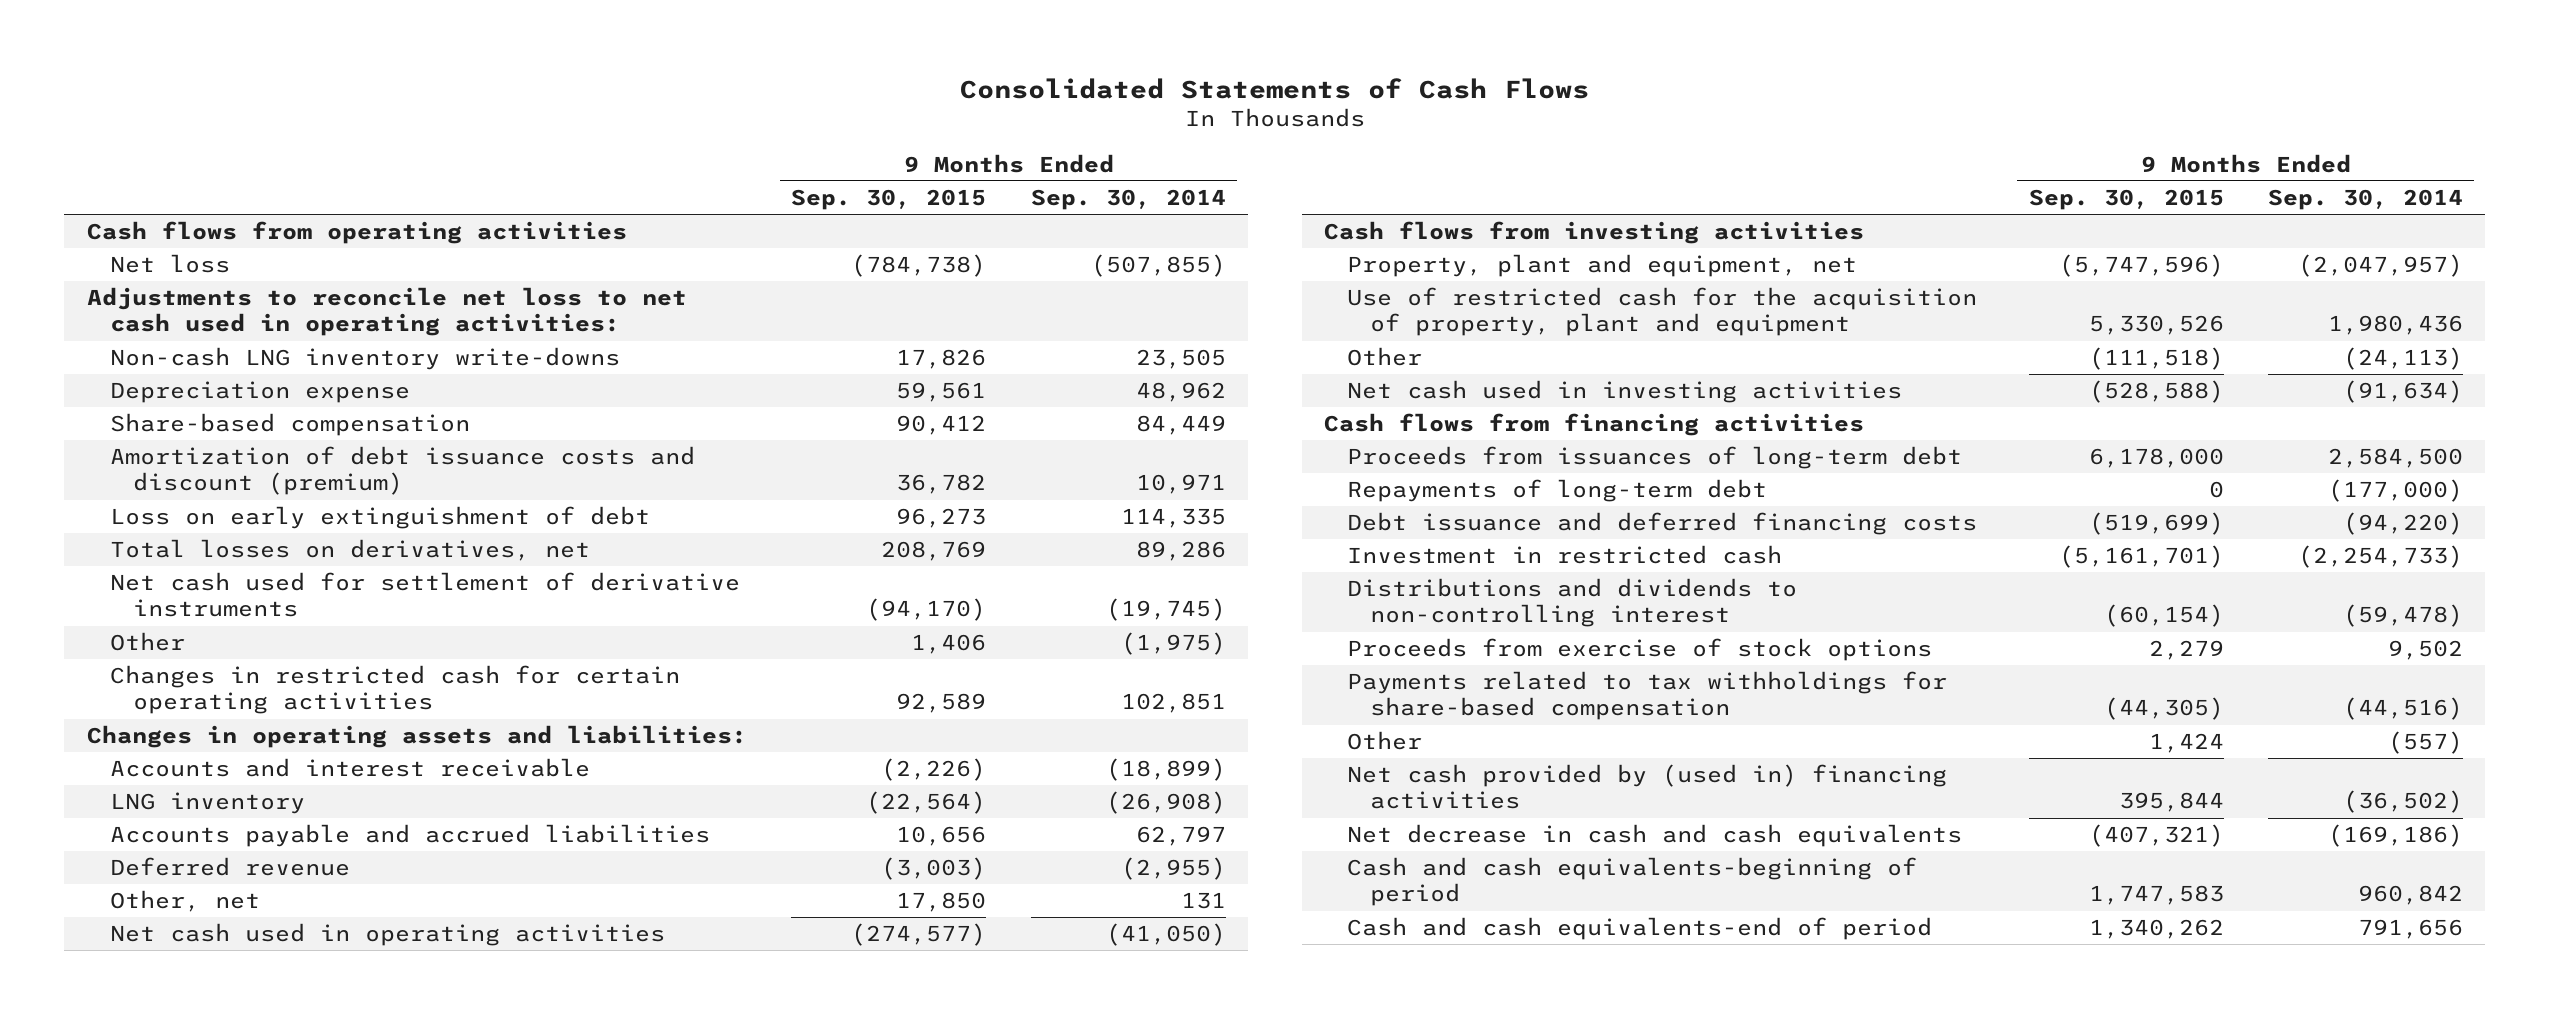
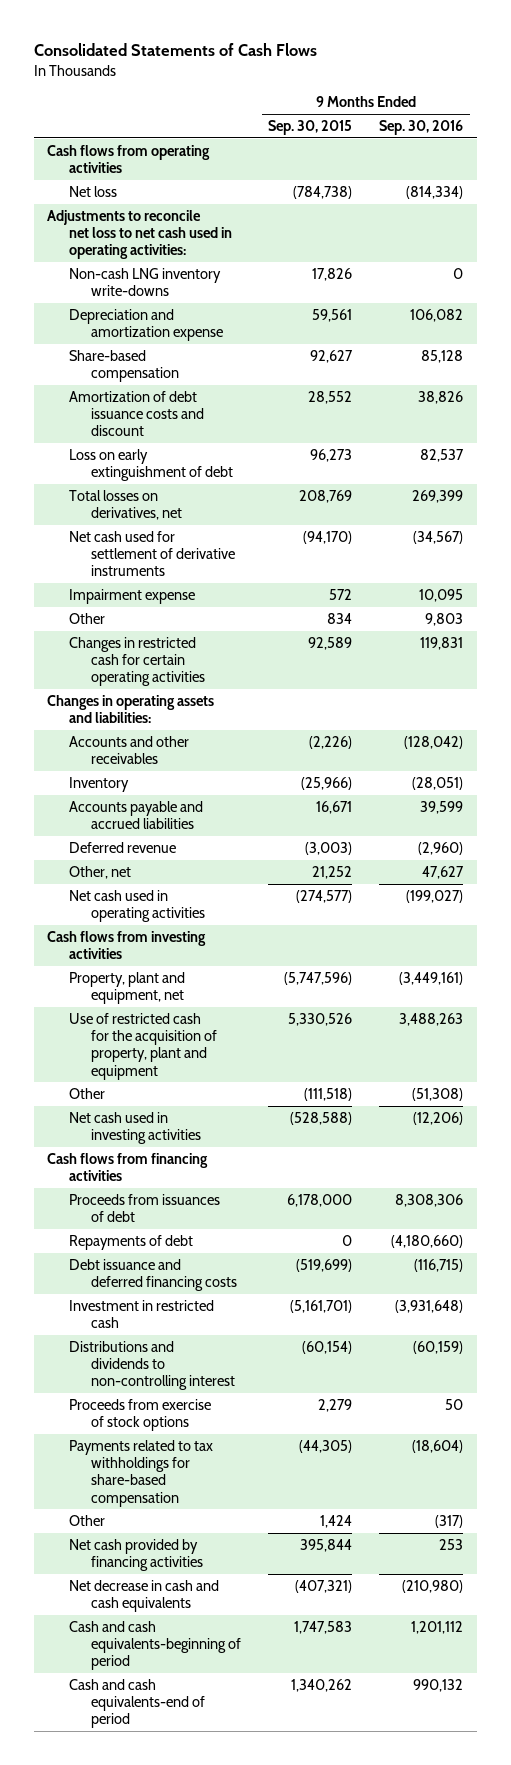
[1031,188,1227,210] Sep. 30, 2014 -> none
none -> [379,119,464,135] Sep. 30, 2016
[109,381,410,404] Depreciation expense -> [69,308,224,342] Depreciation and amortization expense
[896,415,987,436] 90,412 -> [310,349,354,363] 92,627
[109,446,695,496] Amortization of debt issuance costs and discount (premium) -> [69,390,205,437] Amortization of debt issuance costs and discount
[896,474,987,495] 36,782 -> [308,390,353,404] 28,552
none -> [69,588,196,604] Impairment expense
[911,634,987,655] 1,406 -> [327,612,353,624] 834
[109,758,590,778] Accounts and interest receivable -> [69,735,190,765] Accounts and other receivables
[109,792,305,815] LNG inventory -> [69,776,130,792] Inventory
[866,791,987,815] (22,564) -> [301,776,353,790] (25,966)
[896,826,987,847] 10,656 -> [316,800,353,814] 16,671
[896,892,987,913] 17,850 -> [312,865,353,879] 21,252
[1346,446,1962,470] Proceeds from issuances of long-term debt -> [69,1193,221,1223] Proceeds from issuances of debt
[1346,479,1767,503] Repayments of long-term debt -> [69,1234,194,1250] Repayments of debt
[1346,764,1947,810] Net cash provided by (used in) financing activities -> [69,1538,204,1572] Net cash provided by financing activities

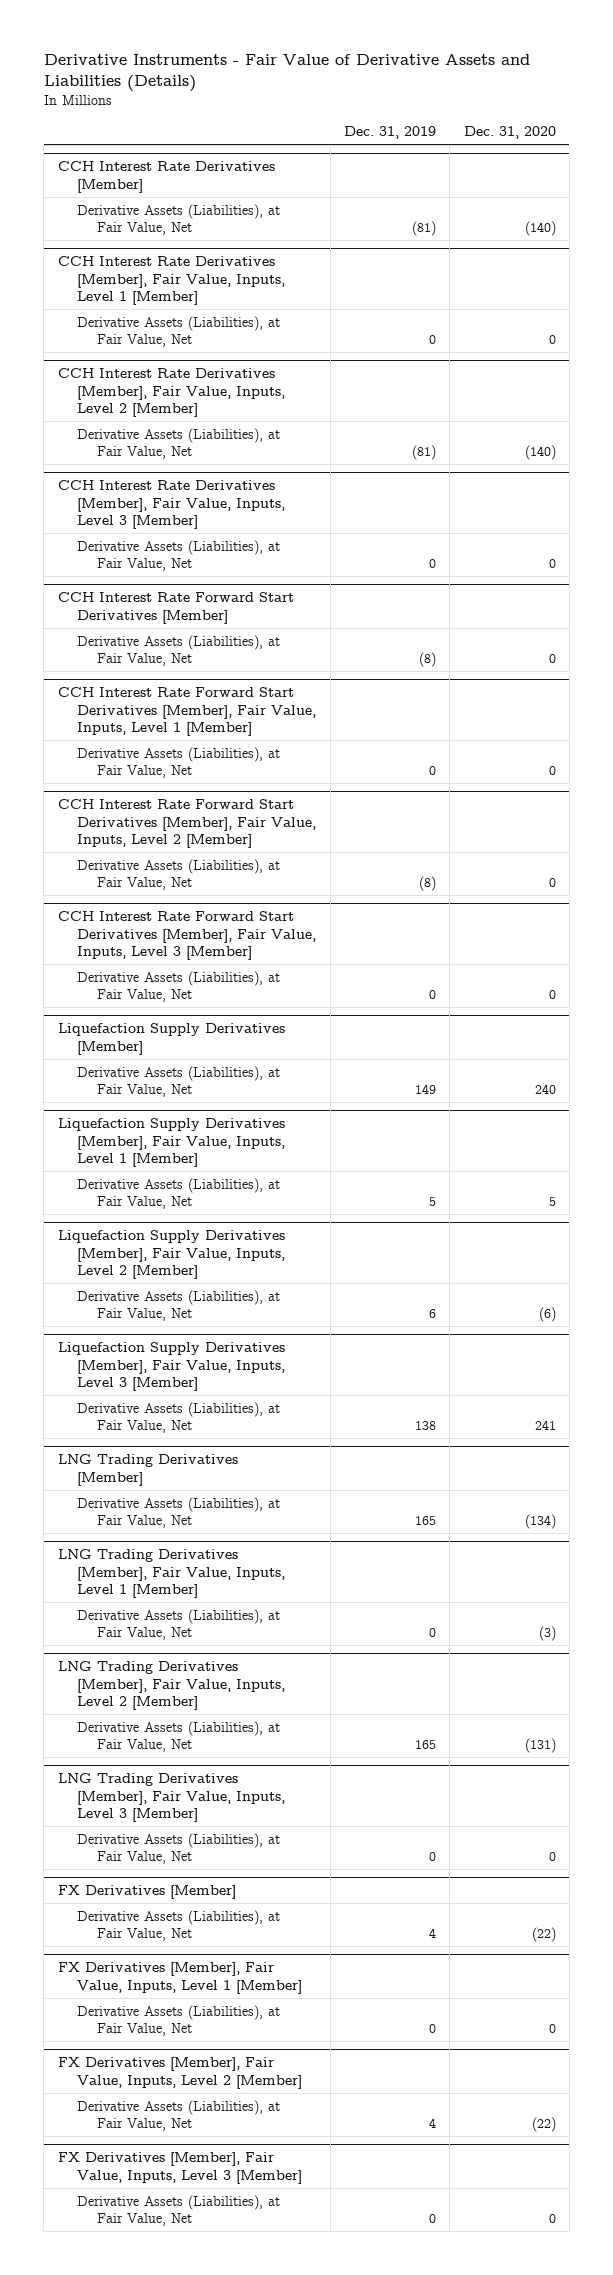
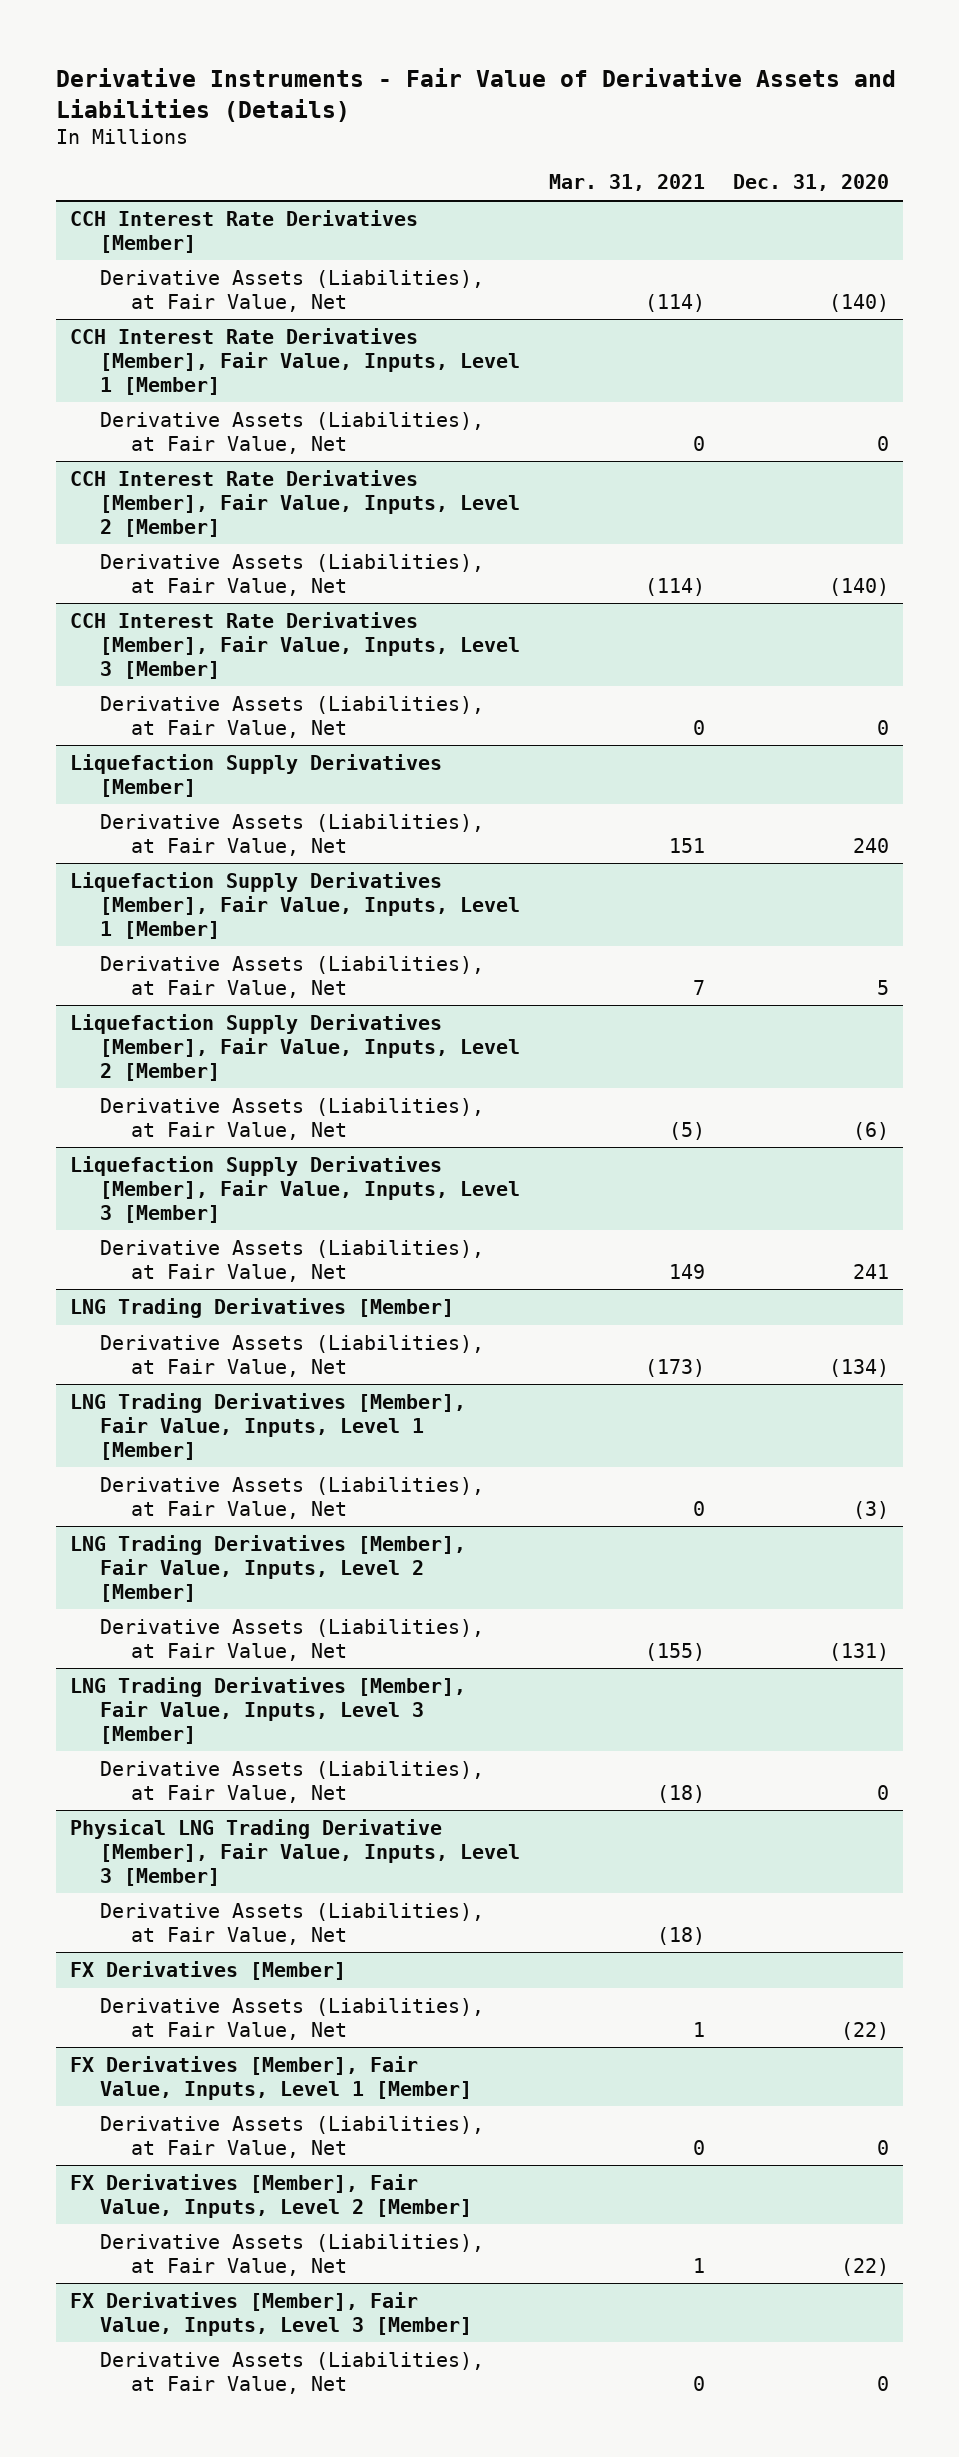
[343,125,436,139] Dec. 31, 2019 -> none
none -> [548,174,705,192] Mar. 31, 2021
[57,592,294,624] CCH Interest Rate Forward Start Derivatives [Member] -> none
[77,634,281,667] Derivative Assets (Liabilities), at Fair Value, Net -> none
[57,687,317,737] CCH Interest Rate Forward Start Derivatives [Member], Fair Value, Inputs, Level 1 [Member] -> none
[77,746,281,779] Derivative Assets (Liabilities), at Fair Value, Net -> none
[57,799,317,849] CCH Interest Rate Forward Start Derivatives [Member], Fair Value, Inputs, Level 2 [Member] -> none
[77,858,281,891] Derivative Assets (Liabilities), at Fair Value, Net -> none
[57,911,317,961] CCH Interest Rate Forward Start Derivatives [Member], Fair Value, Inputs, Level 3 [Member] -> none
[77,970,281,1003] Derivative Assets (Liabilities), at Fair Value, Net -> none
none -> [69,1819,521,1886] Physical LNG Trading Derivative [Member], Fair Value, Inputs, Level 3 [Member]
none -> [100,1903,485,1945] Derivative Assets (Liabilities), at Fair Value, Net

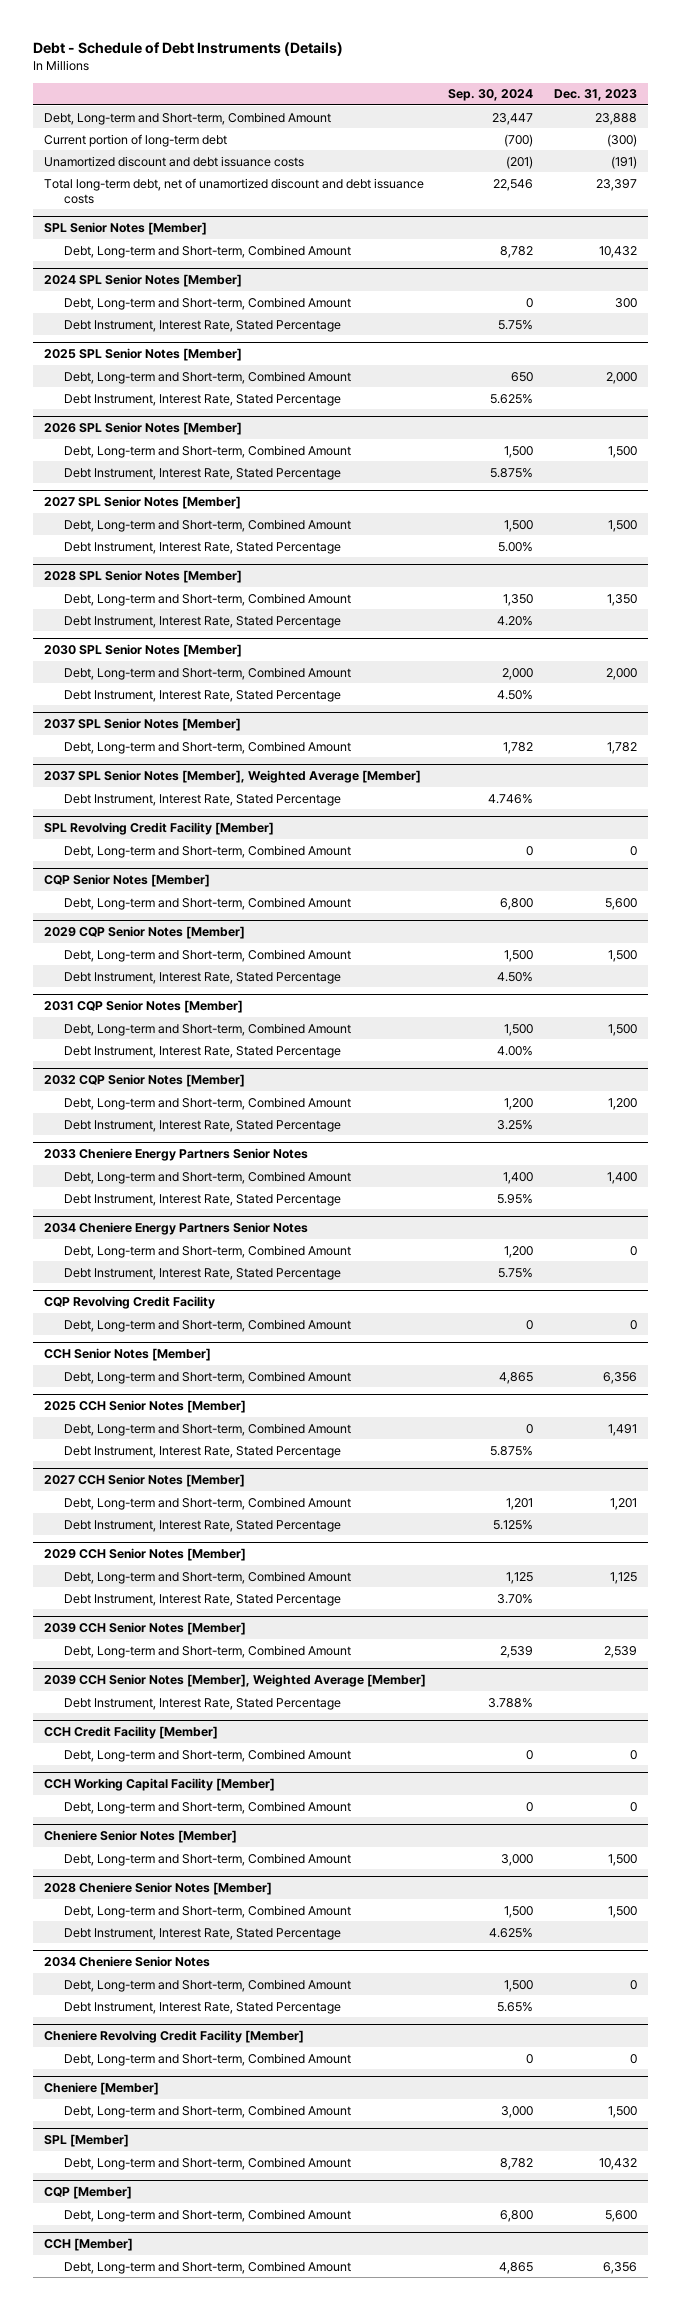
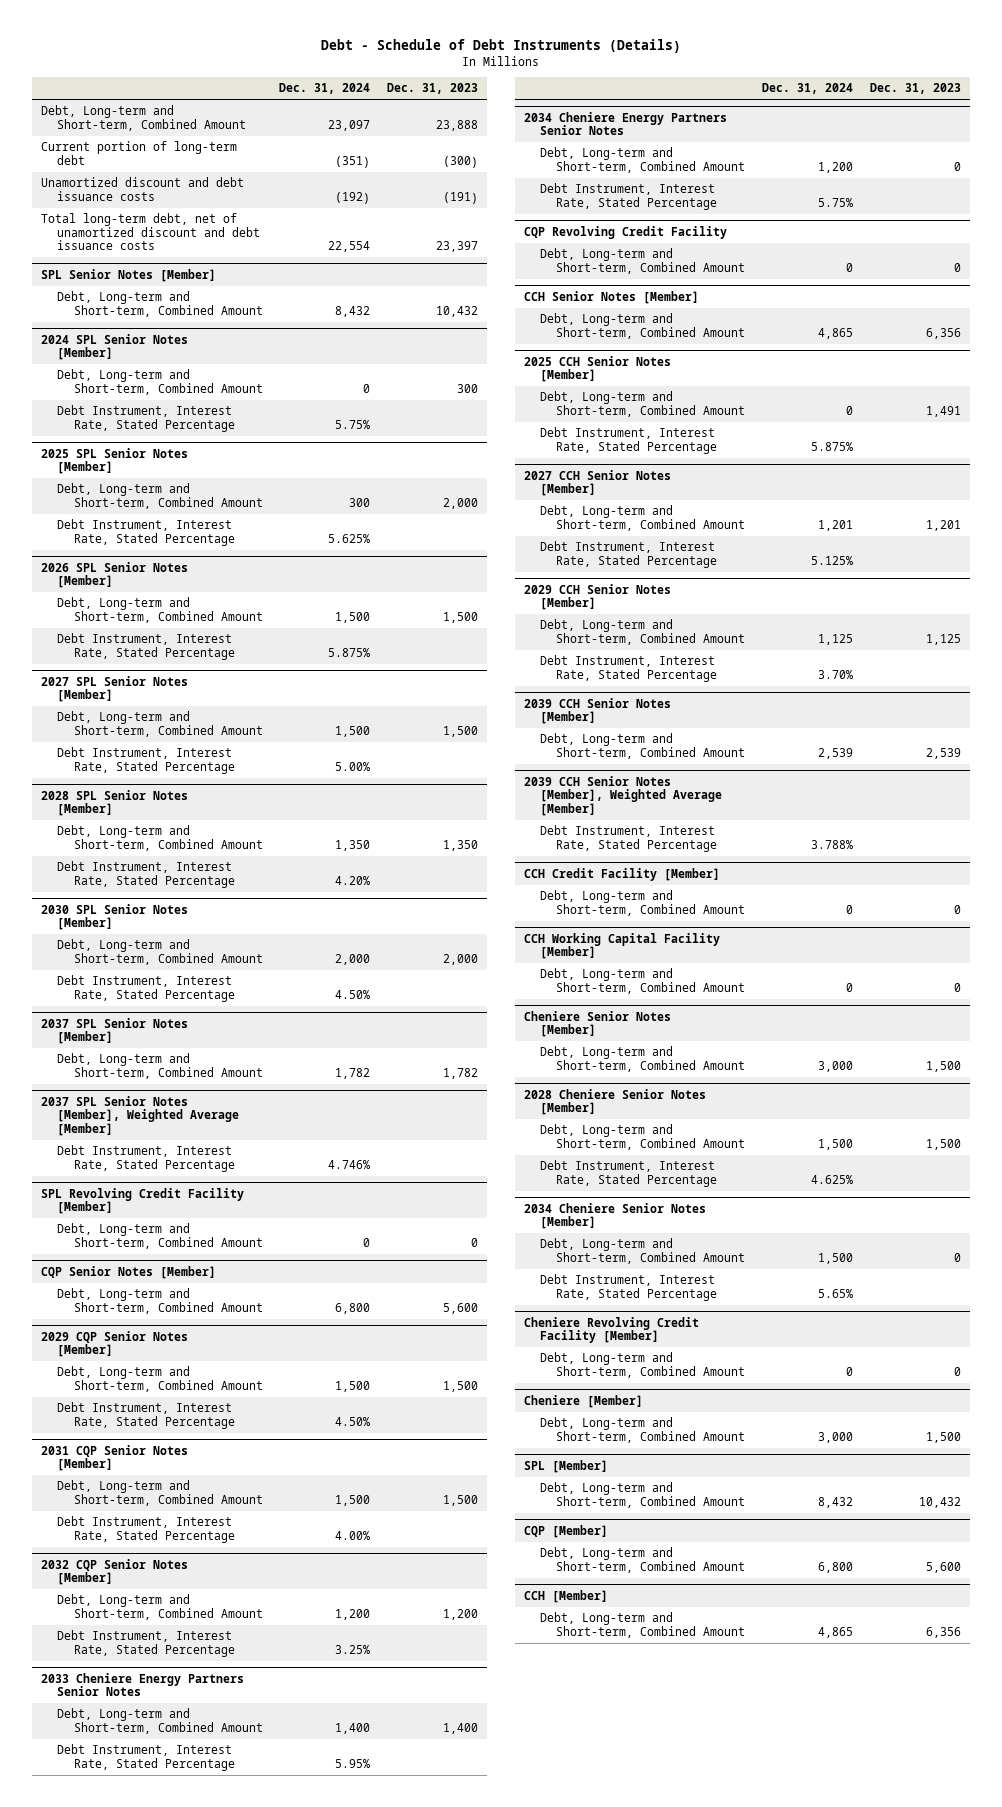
[447,89,533,102] Sep. 30, 2024 -> none
none -> [279,83,371,95] Dec. 31, 2024
[44,1956,211,1968] 2034 Cheniere Senior Notes -> [523,1202,706,1230] 2034 Cheniere Senior Notes [Member]

